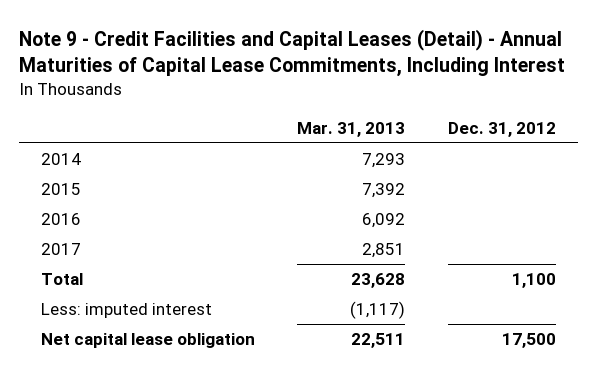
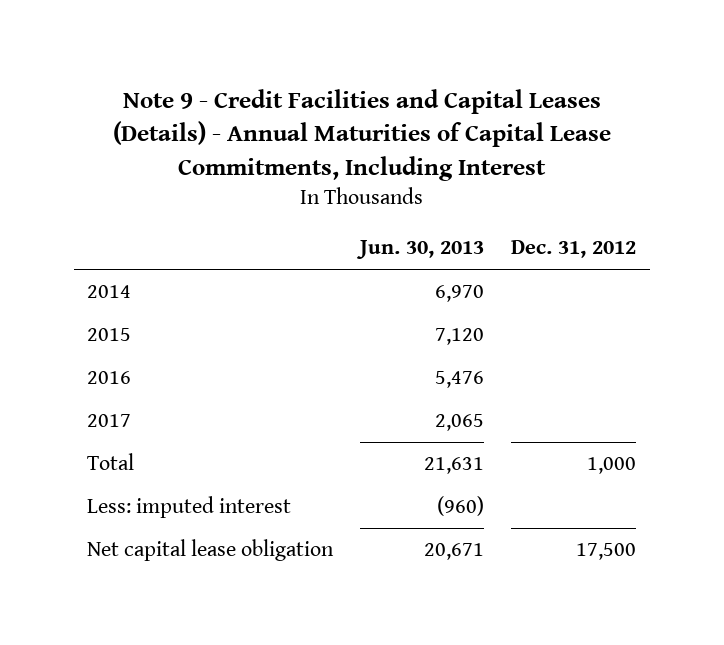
[19,28,566,78] Note 9 - Credit Facilities and Capital Leases (Detail) - Annual Maturities of Capital Lease Commitments, Including Interest -> [112,88,611,181] Note 9 - Credit Facilities and Capital Leases (Details) - Annual Maturities of Capital Lease Commitments, Including Interest
[297,121,406,137] Mar. 31, 2013 -> none
none -> [356,240,485,260] Jun. 30, 2013
[512,273,557,289] 1,100 -> [587,457,637,475] 1,000

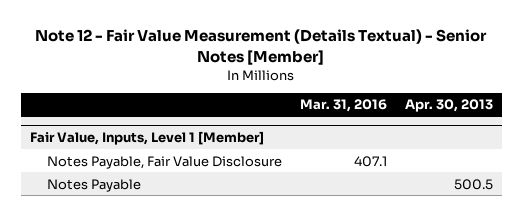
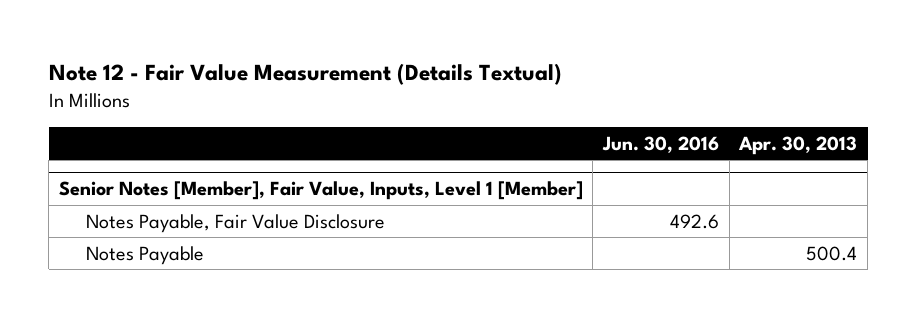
[35,29,488,65] Note 12 - Fair Value Measurement (Details Textual) - Senior Notes [Member] -> [48,62,562,85] Note 12 - Fair Value Measurement (Details Textual)
[300,99,388,113] Mar. 31, 2016 -> none
none -> [602,135,720,153] Jun. 30, 2016
[29,130,264,145] Fair Value, Inputs, Level 1 [Member] -> [58,181,583,201] Senior Notes [Member], Fair Value, Inputs, Level 1 [Member]
[453,178,493,190] 500.5 -> [806,245,858,261] 500.4

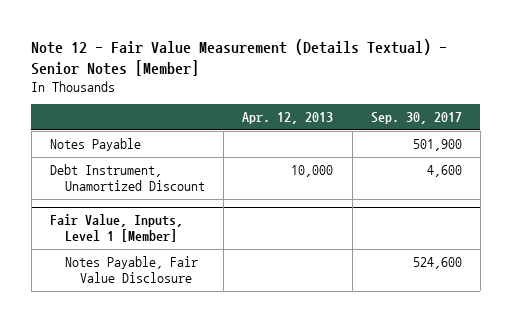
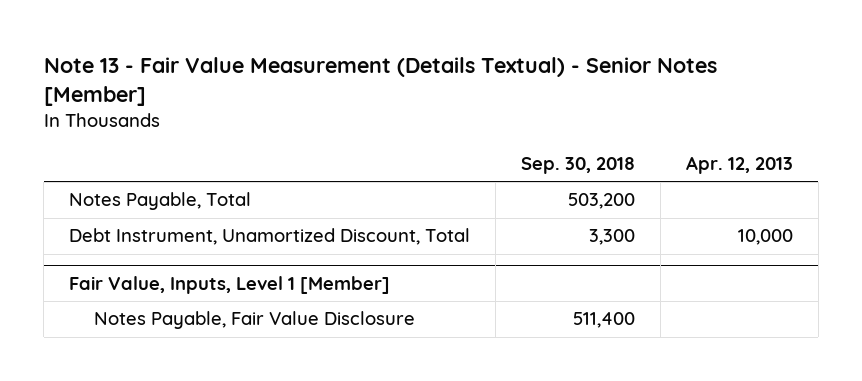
[31,39,448,76] Note 12 - Fair Value Measurement (Details Textual) - Senior Notes [Member] -> [43,56,717,106] Note 13 - Fair Value Measurement (Details Textual) - Senior Notes [Member]
[370,112,462,125] Sep. 30, 2017 -> none
none -> [521,156,636,174] Sep. 30, 2018
[50,138,142,152] Notes Payable -> [69,192,252,211] Notes Payable, Total
[50,164,206,192] Debt Instrument, Unamortized Discount -> [69,228,471,246] Debt Instrument, Unamortized Discount, Total

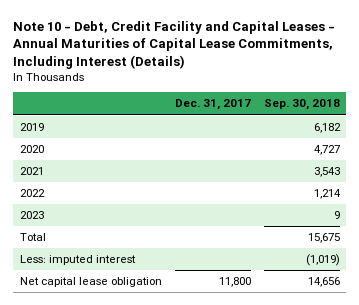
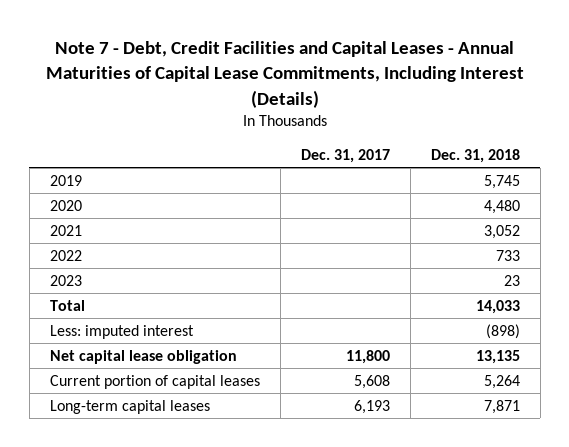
[12,20,335,69] Note 10 - Debt, Credit Facility and Capital Leases - Annual Maturities of Capital Lease Commitments, Including Interest (Details) -> [45,41,524,108] Note 7 - Debt, Credit Facilities and Capital Leases - Annual Maturities of Capital Lease Commitments, Including Interest (Details)
[263,99,340,111] Sep. 30, 2018 -> none
none -> [430,149,520,164] Dec. 31, 2018
none -> [49,374,260,389] Current portion of capital leases
none -> [49,399,210,414] Long-term capital leases

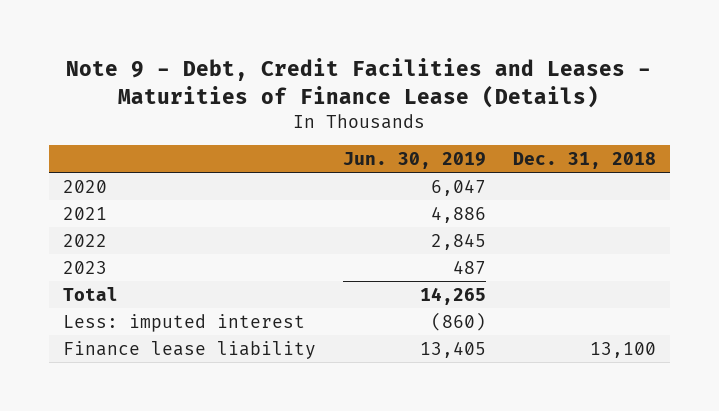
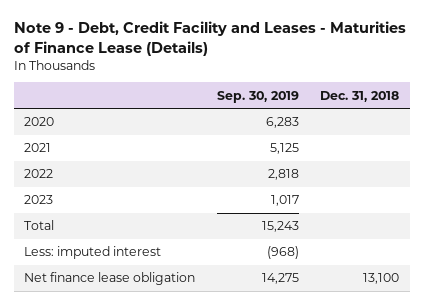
[66,58,652,108] Note 9 - Debt, Credit Facilities and Leases - Maturities of Finance Lease (Details) -> [13,21,406,56] Note 9 - Debt, Credit Facility and Leases - Maturities of Finance Lease (Details)
[342,151,486,169] Jun. 30, 2019 -> none
none -> [216,90,299,103] Sep. 30, 2019
[62,340,316,359] Finance lease liability -> [24,272,196,286] Net finance lease obligation

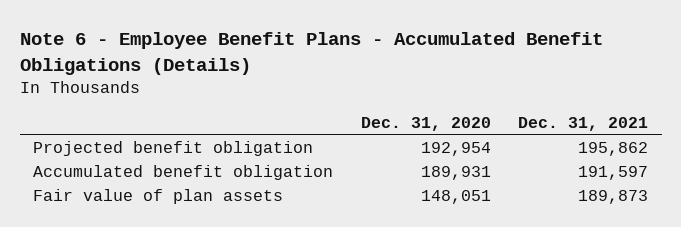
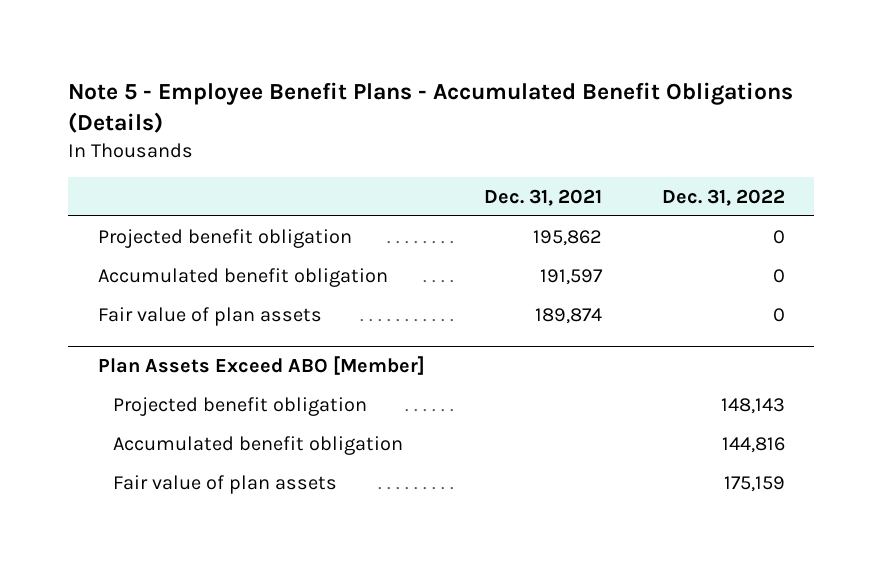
[19,32,603,76] Note 6 - Employee Benefit Plans - Accumulated Benefit Obligations (Details) -> [68,81,794,133] Note 5 - Employee Benefit Plans - Accumulated Benefit Obligations (Details)
[360,116,491,131] Dec. 31, 2020 -> none
none -> [661,188,785,206] Dec. 31, 2022
[578,189,649,204] 189,873 -> [535,307,603,324] 189,874
none -> [97,355,425,375] Plan Assets Exceed ABO [Member]
none -> [112,396,367,416] Projected benefit obligation
none -> [112,435,403,455] Accumulated benefit obligation
none -> [112,474,337,494] Fair value of plan assets

